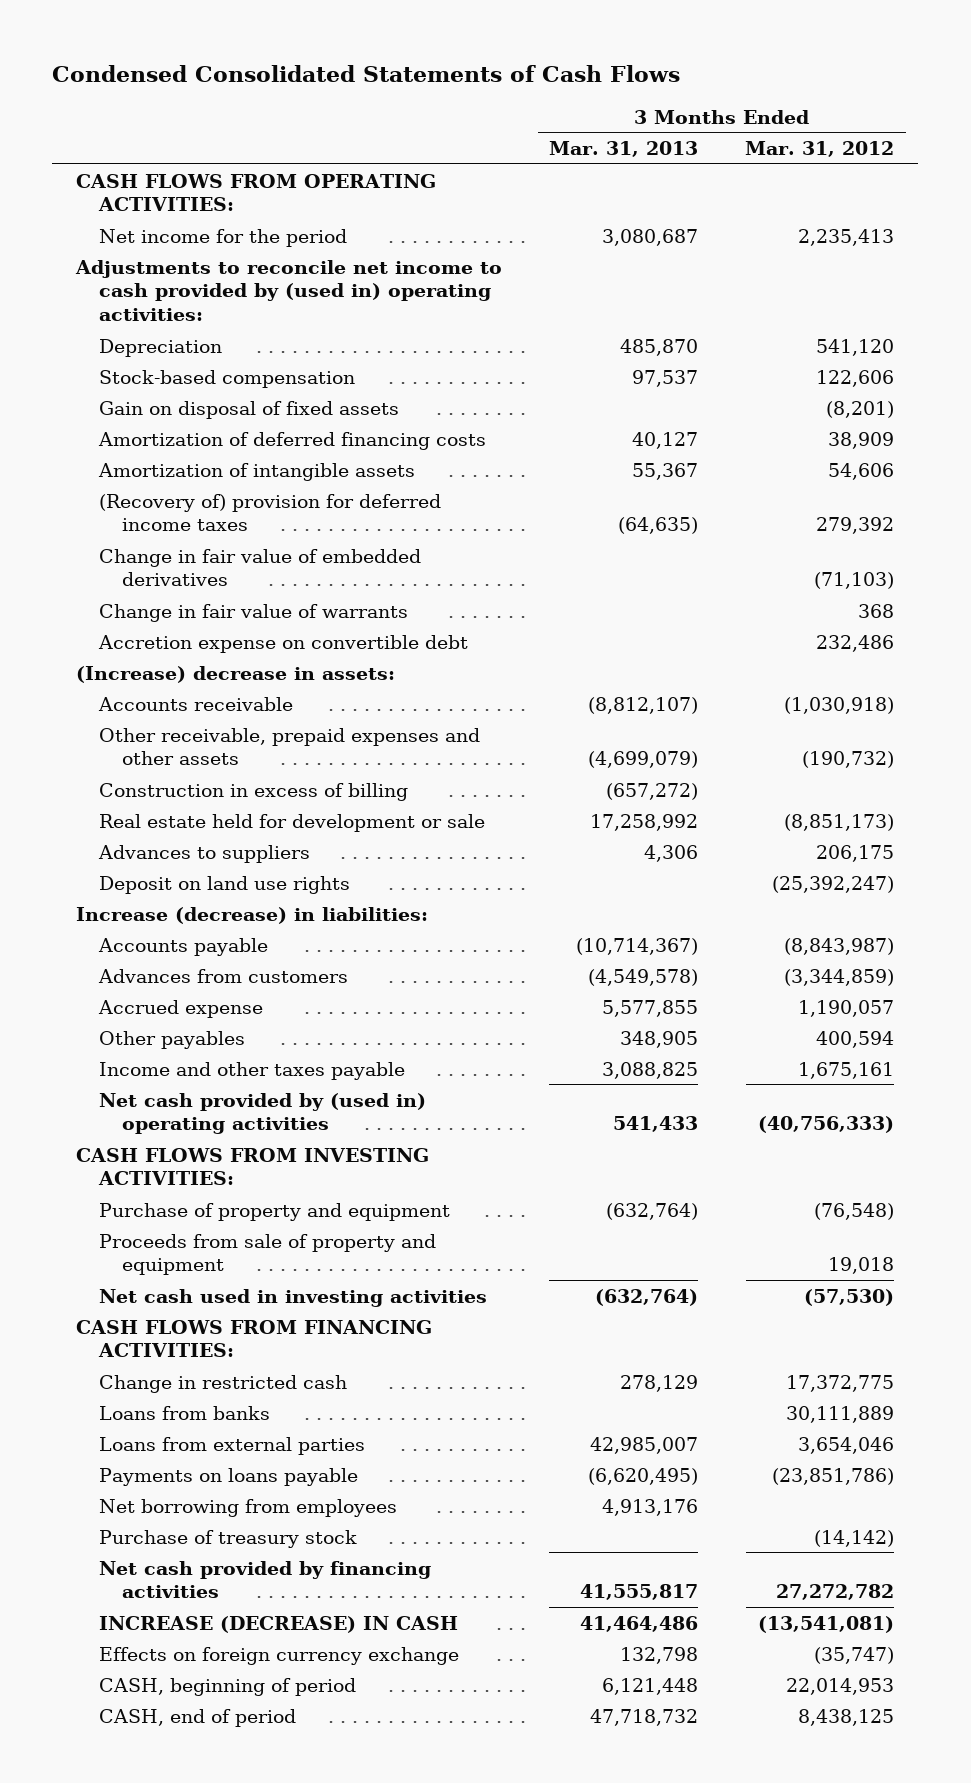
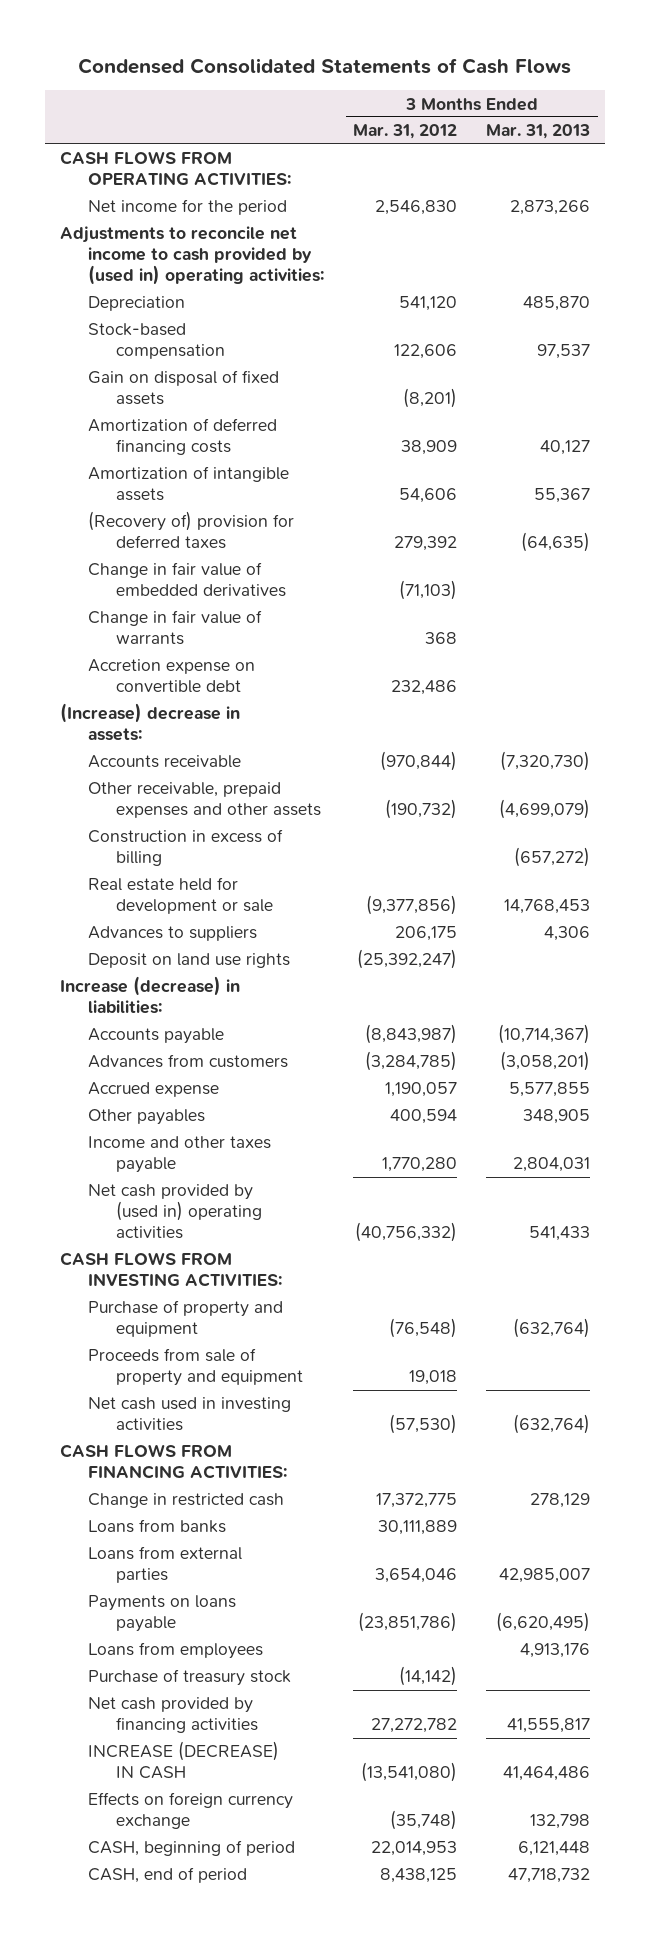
[602,228,699,246] 3,080,687 -> [510,200,591,216] 2,873,266
[798,228,895,246] 2,235,413 -> [375,200,458,216] 2,546,830
[98,493,441,532] (Recovery of) provision for deferred income taxes -> [87,511,294,550] (Recovery of) provision for deferred taxes
[588,696,699,714] (8,812,107) -> [500,751,591,772] (7,320,730)
[784,696,895,714] (1,030,918) -> [380,751,458,772] (970,844)
[590,813,699,831] 17,258,992 -> [504,899,591,915] 14,768,453
[784,813,895,831] (8,851,173) -> [366,895,458,916] (9,377,856)
[588,968,699,986] (4,549,578) -> [500,1051,591,1072] (3,058,201)
[784,968,895,986] (3,344,859) -> [365,1051,458,1072] (3,284,785)
[602,1061,699,1079] 3,088,825 -> [513,1157,591,1173] 2,804,031
[798,1061,895,1079] 1,675,161 -> [382,1157,458,1173] 1,770,280
[758,1116,895,1134] (40,756,333) -> [355,1222,458,1243] (40,756,332)
[98,1498,397,1517] Net borrowing from employees -> [87,1642,263,1660] Loans from employees
[758,1615,895,1633] (13,541,081) -> [361,1762,458,1783] (13,541,080)
[814,1646,895,1664] (35,747) -> [390,1810,458,1831] (35,748)

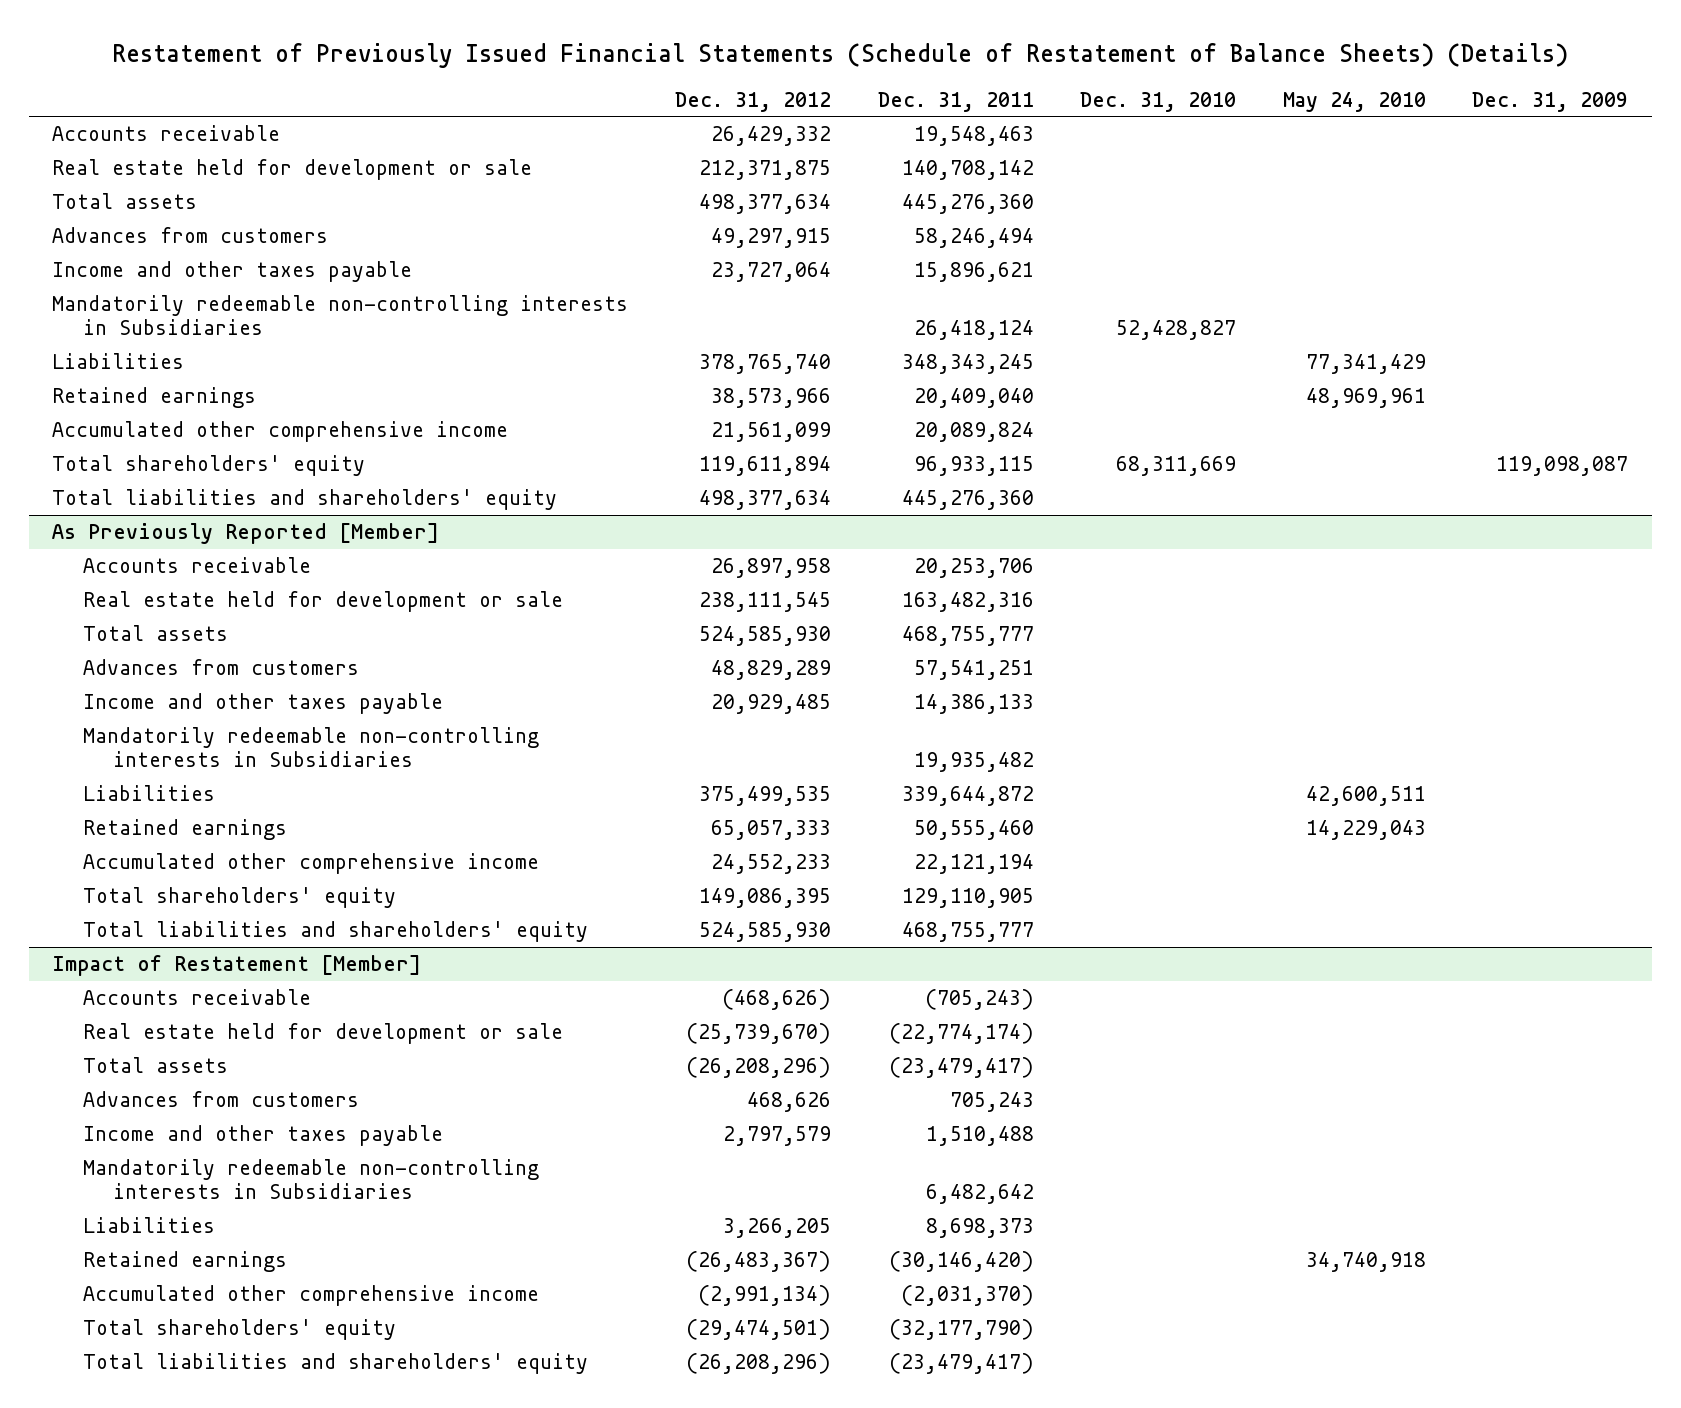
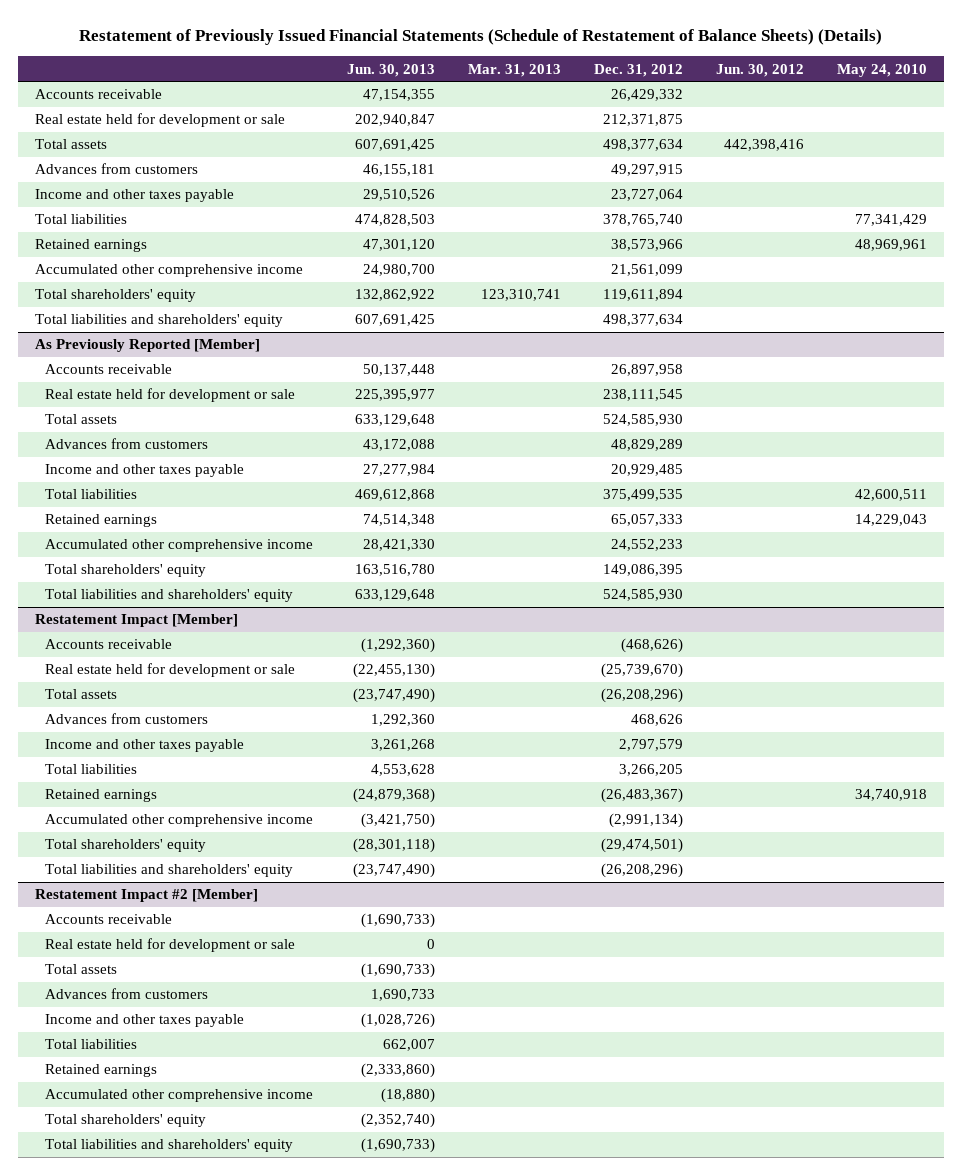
[877,91,1034,112] Dec. 31, 2011 -> none
[1080,91,1237,112] Dec. 31, 2010 -> none
[1472,91,1629,112] Dec. 31, 2009 -> none
none -> [346,63,435,77] Jun. 30, 2013
none -> [467,63,561,77] Mar. 31, 2013
none -> [716,63,805,77] Jun. 30, 2012
[52,295,629,336] Mandatorily redeemable non-controlling interests in Subsidiaries -> none
[52,353,185,370] Liabilities -> [34,214,127,225] Total liabilities
[82,727,539,768] Mandatorily redeemable non-controlling interests in Subsidiaries -> none
[82,785,215,802] Liabilities -> [45,489,138,500] Total liabilities
[52,955,422,977] Impact of Restatement [Member] -> [34,614,238,628] Restatement Impact [Member]
[82,1159,539,1200] Mandatorily redeemable non-controlling interests in Subsidiaries -> none
[82,1217,215,1234] Liabilities -> [45,764,138,775] Total liabilities
none -> [34,889,258,903] Restatement Impact #2 [Member]
none -> [45,914,173,925] Accounts receivable
none -> [45,938,296,953] Real estate held for development or sale
none -> [45,964,118,975] Total assets
none -> [45,988,209,1000] Advances from customers
none -> [45,1014,245,1028] Income and other taxes payable
none -> [45,1039,138,1050] Total liabilities
none -> [45,1064,158,1078] Retained earnings
none -> [45,1089,314,1103] Accumulated other comprehensive income
none -> [45,1114,207,1128] Total shareholders' equity
none -> [45,1139,294,1153] Total liabilities and shareholders' equity

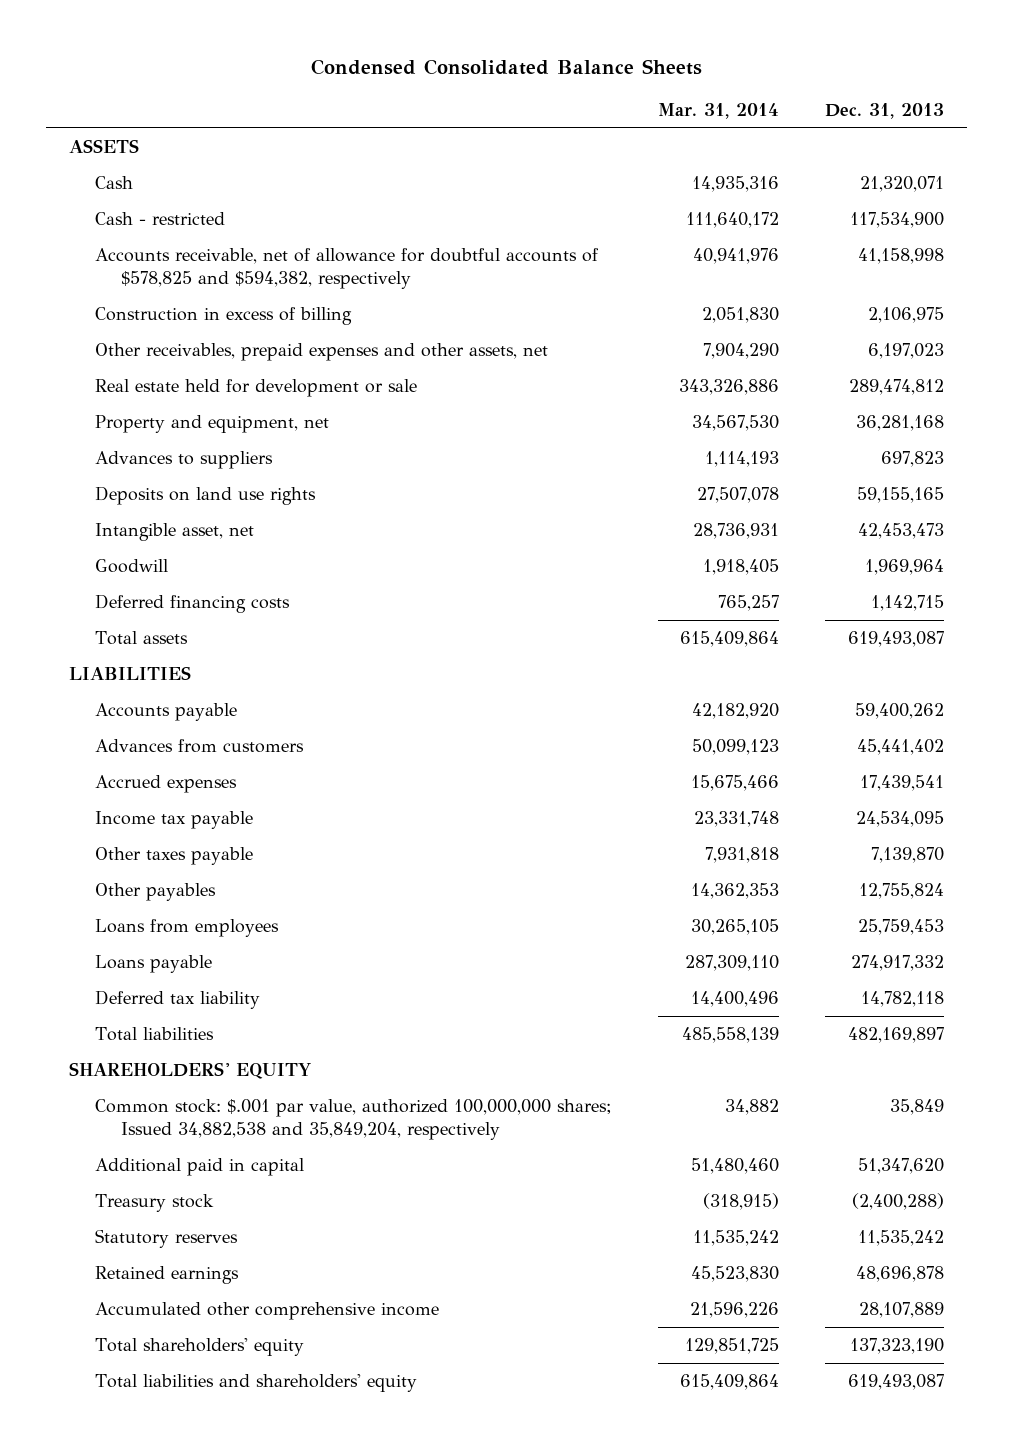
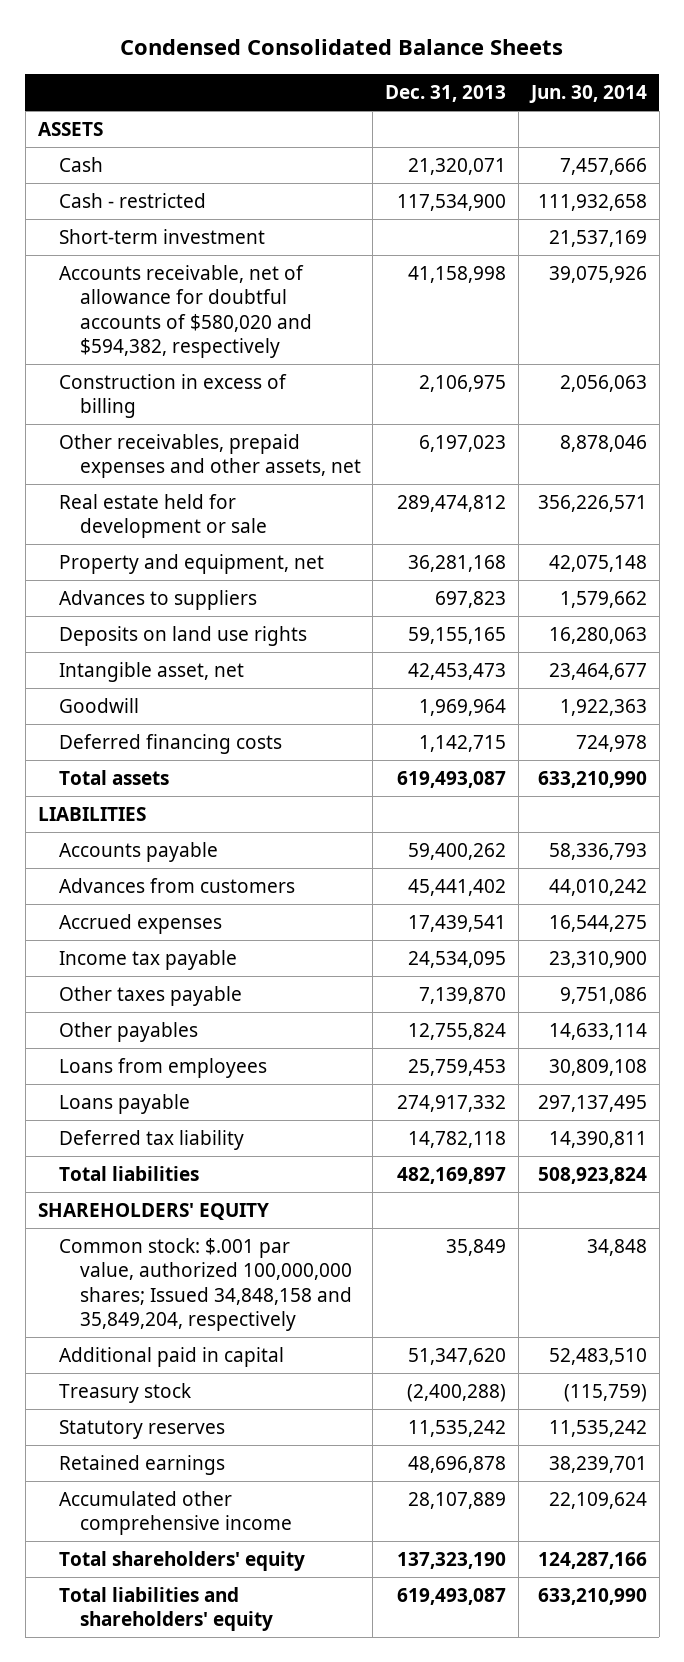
[658,102,780,119] Mar. 31, 2014 -> none
none -> [528,85,647,104] Jun. 30, 2014
none -> [58,229,265,245] Short-term investment
[95,247,600,290] Accounts receivable, net of allowance for doubtful accounts of $578,825 and $594,382, respectively -> [58,265,312,358] Accounts receivable, net of allowance for doubtful accounts of $580,020 and $594,382, respectively
[95,1098,613,1141] Common stock: $.001 par value, authorized 100,000,000 shares; Issued 34,882,538 and 35,849,204, respectively -> [58,1238,352,1331] Common stock: $.001 par value, authorized 100,000,000 shares; Issued 34,848,158 and 35,849,204, respectively

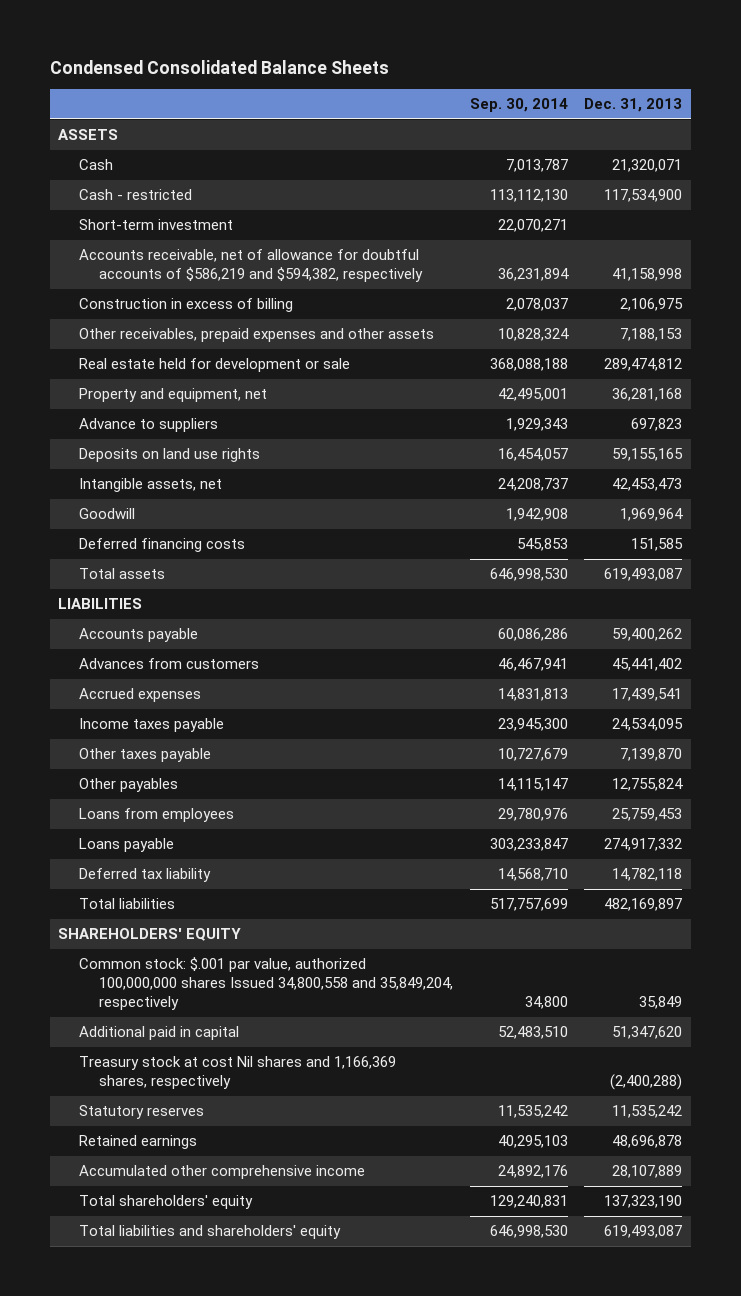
[528,85,647,104] Jun. 30, 2014 -> none
none -> [469,98,568,113] Sep. 30, 2014
[58,265,312,358] Accounts receivable, net of allowance for doubtful accounts of $580,020 and $594,382, respectively -> [78,249,423,283] Accounts receivable, net of allowance for doubtful accounts of $586,219 and $594,382, respectively
[58,434,361,479] Other receivables, prepaid expenses and other assets, net -> [78,328,434,343] Other receivables, prepaid expenses and other assets
[419,435,507,453] 6,197,023 -> [620,328,683,342] 7,188,153
[58,590,257,611] Advances to suppliers -> [78,418,218,433] Advance to suppliers
[58,662,244,683] Intangible asset, net -> [78,478,222,493] Intangible assets, net
[419,735,507,753] 1,142,715 -> [631,538,684,552] 151,585
[58,950,237,971] Income tax payable -> [78,718,224,733] Income taxes payable
[58,1238,352,1331] Common stock: $.001 par value, authorized 100,000,000 shares; Issued 34,848,158 and 35,849,204, respectively -> [78,957,453,1011] Common stock: $.001 par value, authorized 100,000,000 shares Issued 34,800,558 and 35,849,204, respectively
[58,1383,191,1404] Treasury stock -> [78,1056,396,1090] Treasury stock at cost Nil shares and 1,166,369 shares, respectively

